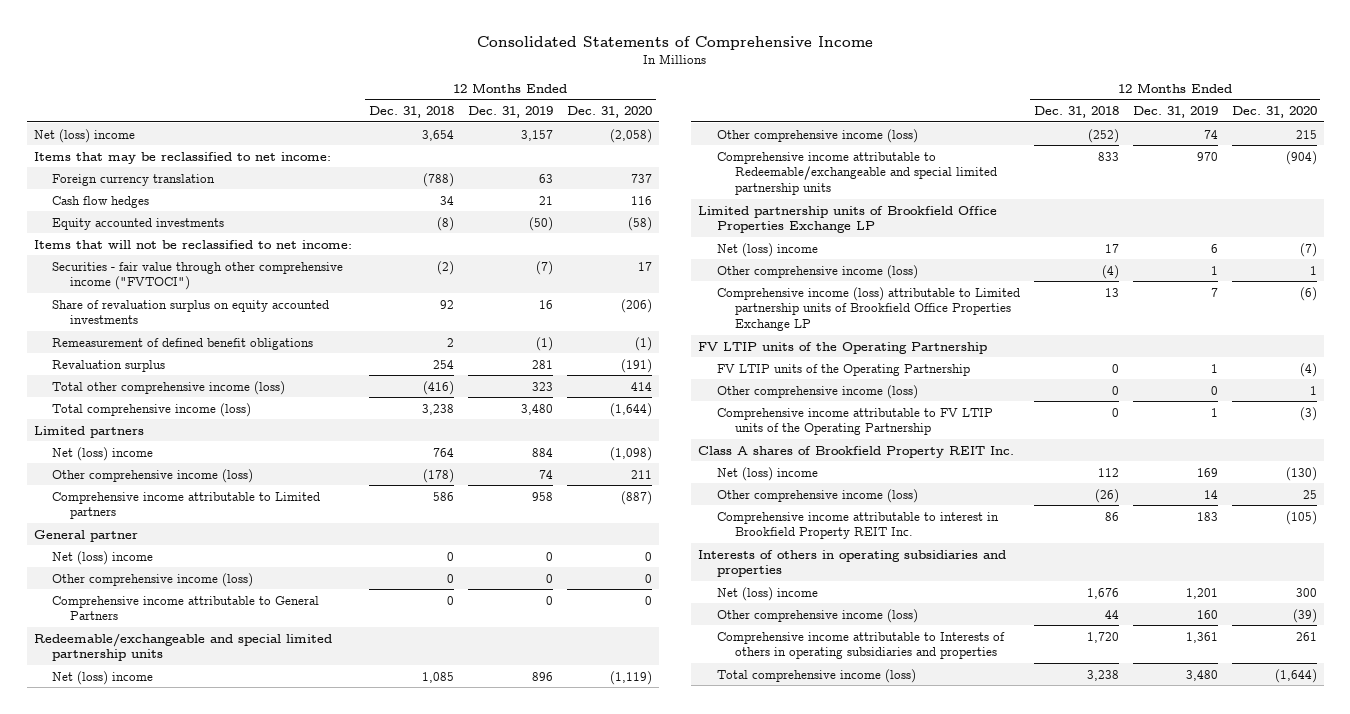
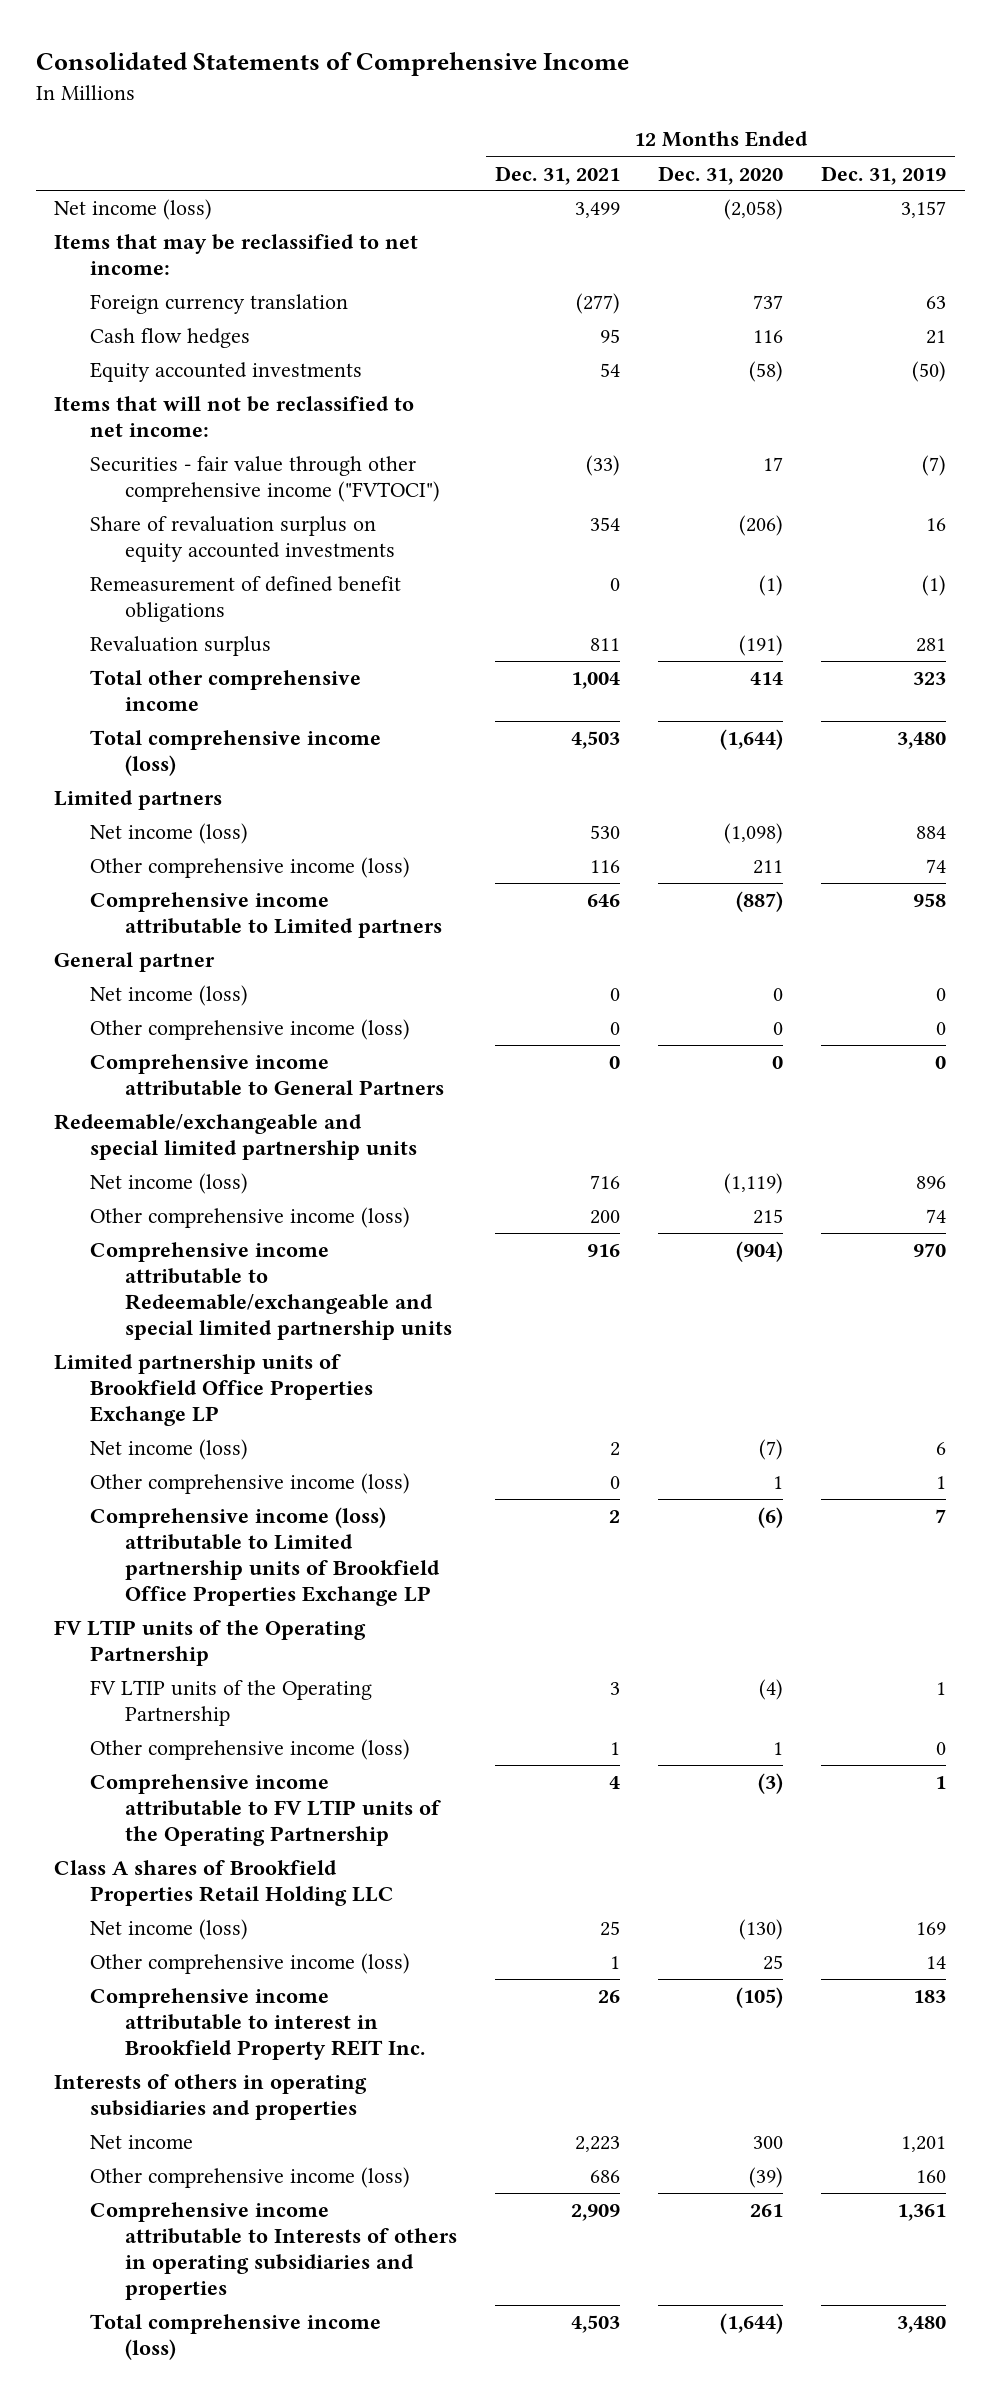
[368,106,454,119] Dec. 31, 2018 -> none
none -> [495,165,621,185] Dec. 31, 2021
[33,128,135,143] Net (loss) income -> [54,199,213,221] Net income (loss)
[51,380,285,395] Total other comprehensive income (loss) -> [89,670,361,712] Total other comprehensive income
[51,446,153,461] Net (loss) income -> [89,823,248,845] Net income (loss)
[51,550,153,565] Net (loss) income -> [89,985,248,1007] Net income (loss)
[51,670,153,685] Net (loss) income -> [89,1173,248,1195] Net income (loss)
[716,242,818,257] Net (loss) income -> [89,1439,248,1461] Net income (loss)
[698,445,1015,458] Class A shares of Brookfield Property REIT Inc. -> [54,1860,394,1907] Class A shares of Brookfield Properties Retail Holding LLC
[716,466,818,481] Net (loss) income -> [89,1919,248,1941] Net income (loss)
[716,586,818,601] Net (loss) income -> [89,2135,193,2150] Net income

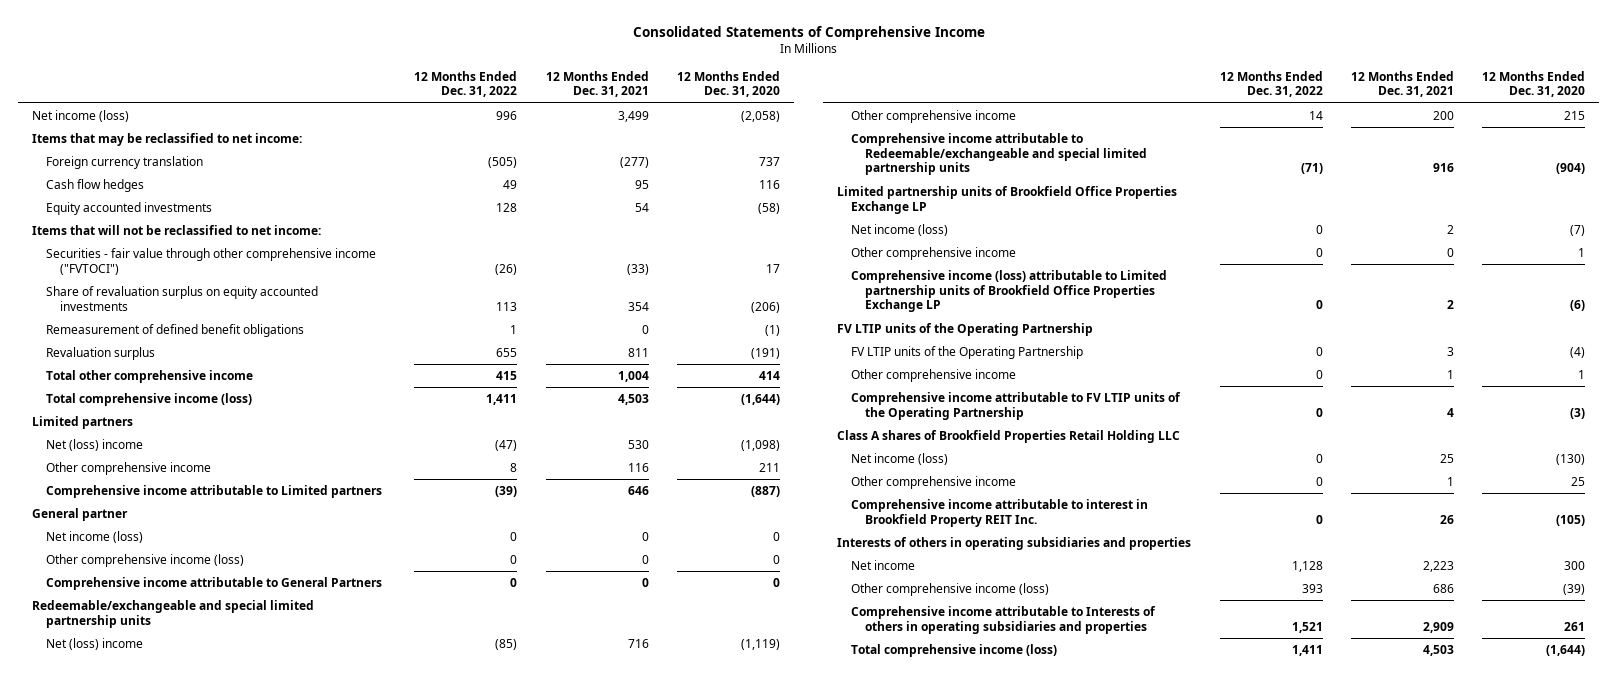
[820,165,946,185] Dec. 31, 2019 -> none
none -> [414,70,518,98] 12 Months Ended Dec. 31, 2022
[89,823,248,845] Net income (loss) -> [46,438,144,451] Net (loss) income
[89,857,410,879] Other comprehensive income (loss) -> [46,461,212,475] Other comprehensive income
[89,1173,248,1195] Net income (loss) -> [46,637,144,650] Net (loss) income
[89,1207,410,1229] Other comprehensive income (loss) -> [851,109,1017,123] Other comprehensive income
[89,1473,410,1495] Other comprehensive income (loss) -> [851,246,1017,260] Other comprehensive income
[89,1739,410,1761] Other comprehensive income (loss) -> [851,368,1017,382] Other comprehensive income
[89,1953,410,1975] Other comprehensive income (loss) -> [851,475,1017,489] Other comprehensive income

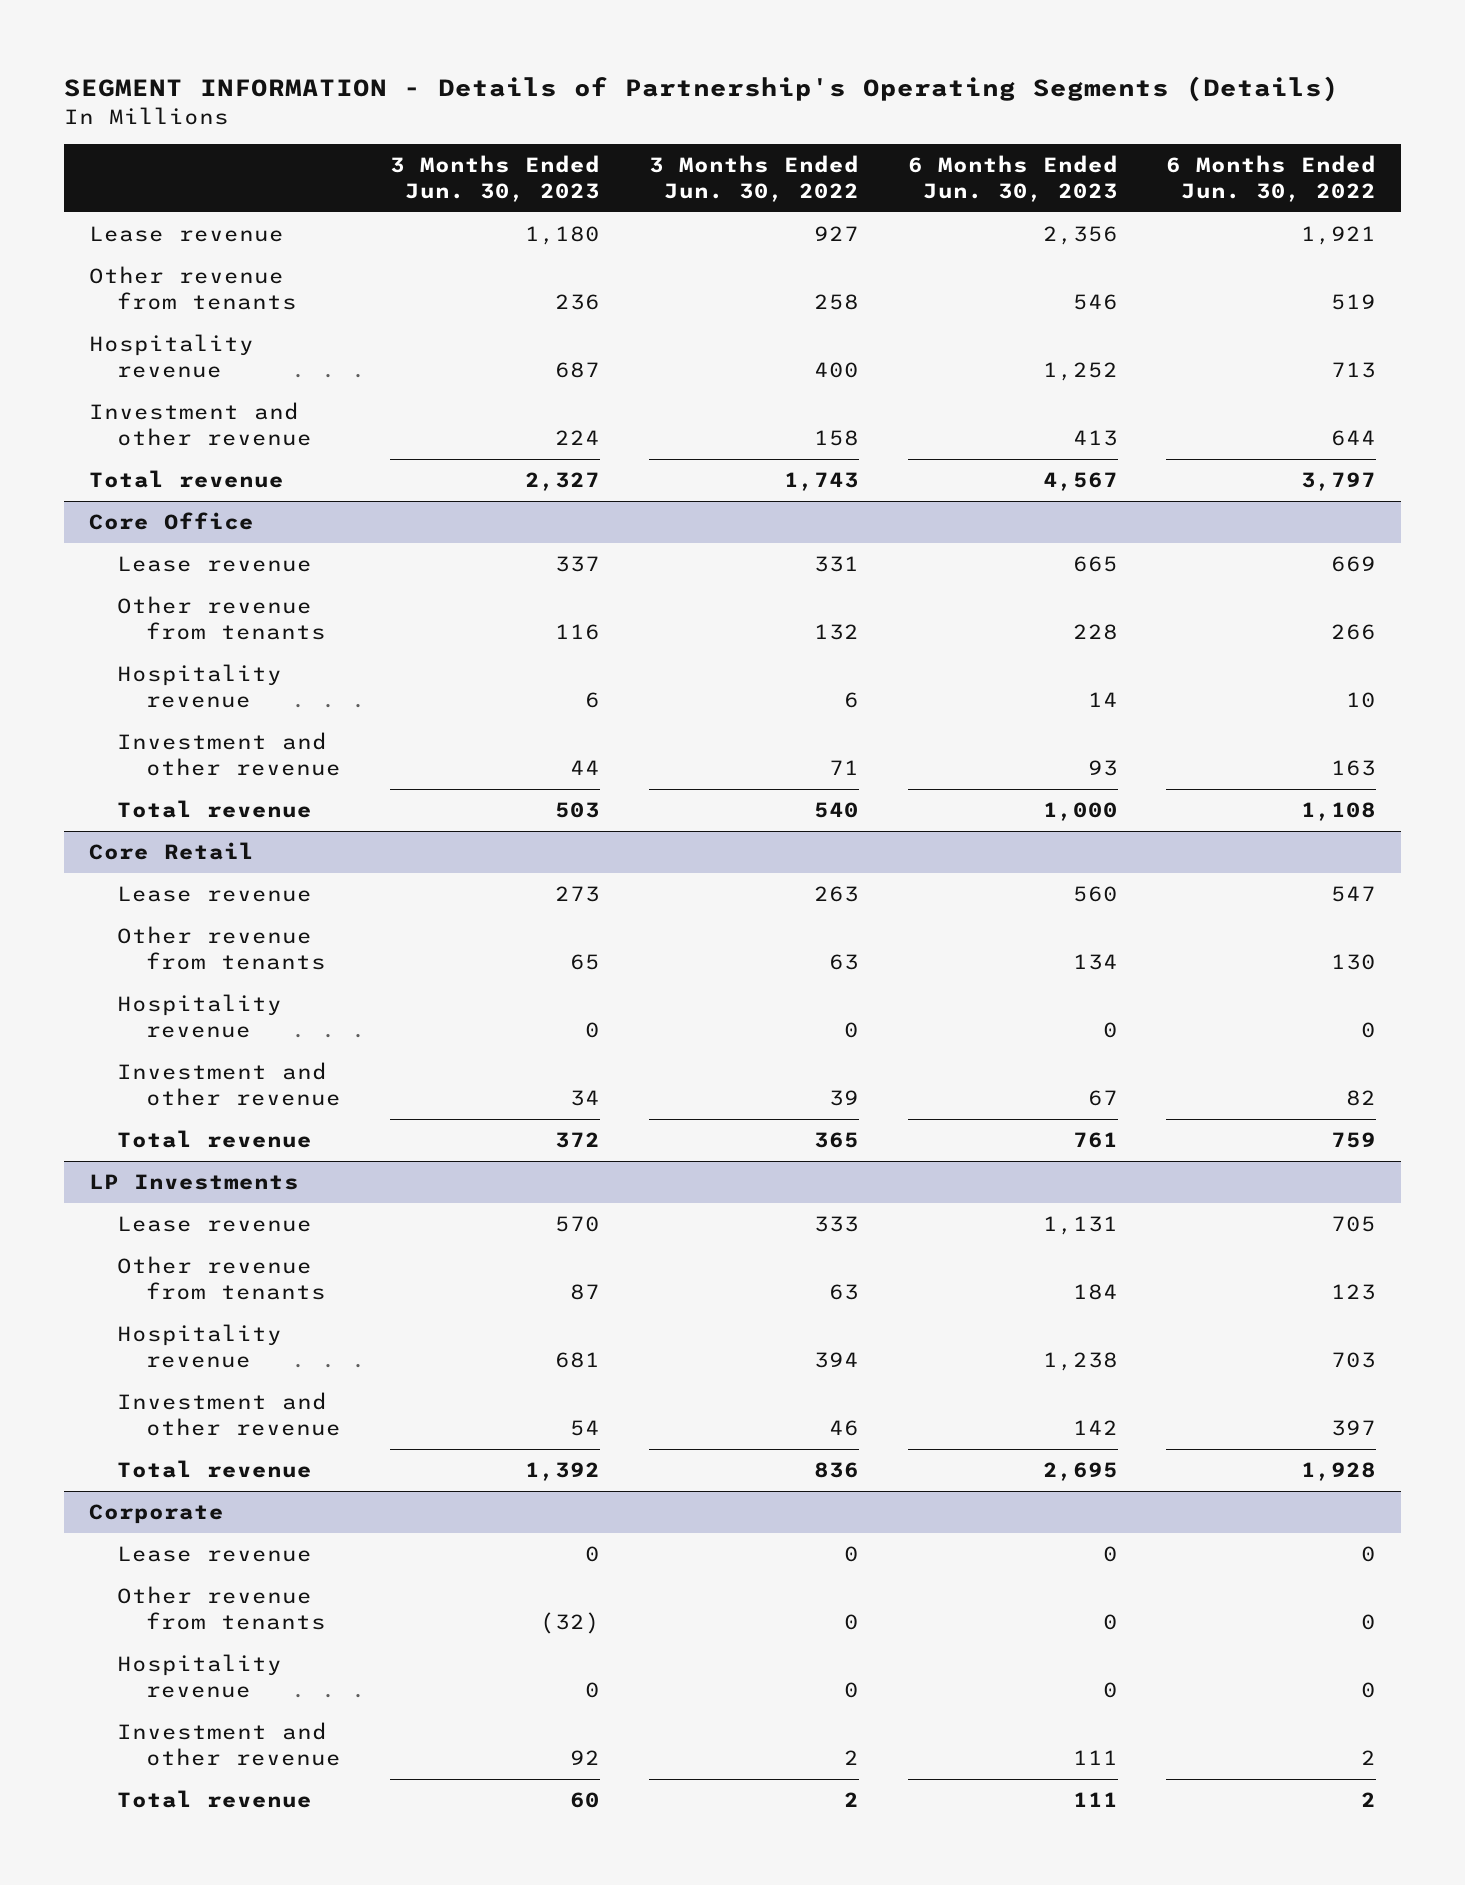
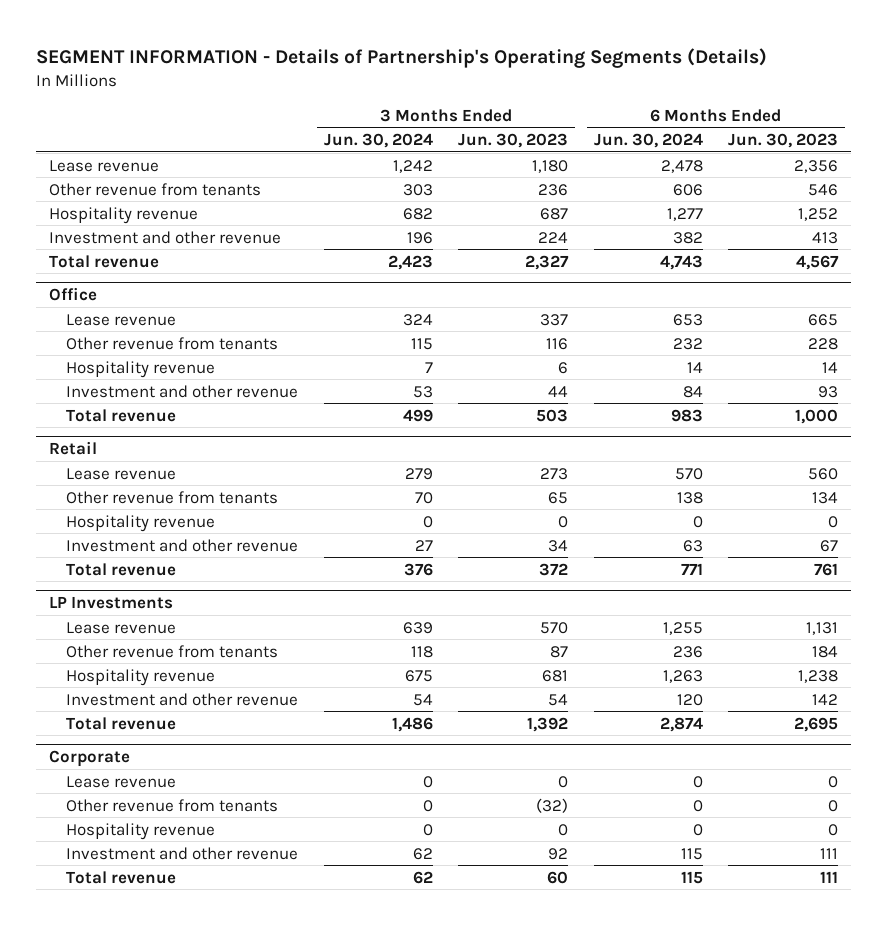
[648,155,859,203] 3 Months Ended Jun. 30, 2022 -> none
[1166,155,1377,203] 6 Months Ended Jun. 30, 2022 -> none
none -> [323,133,433,149] Jun. 30, 2024
none -> [593,133,703,149] Jun. 30, 2024
[88,512,254,531] Core Office -> [49,287,98,302] Office
[88,842,254,861] Core Retail -> [49,441,98,456] Retail

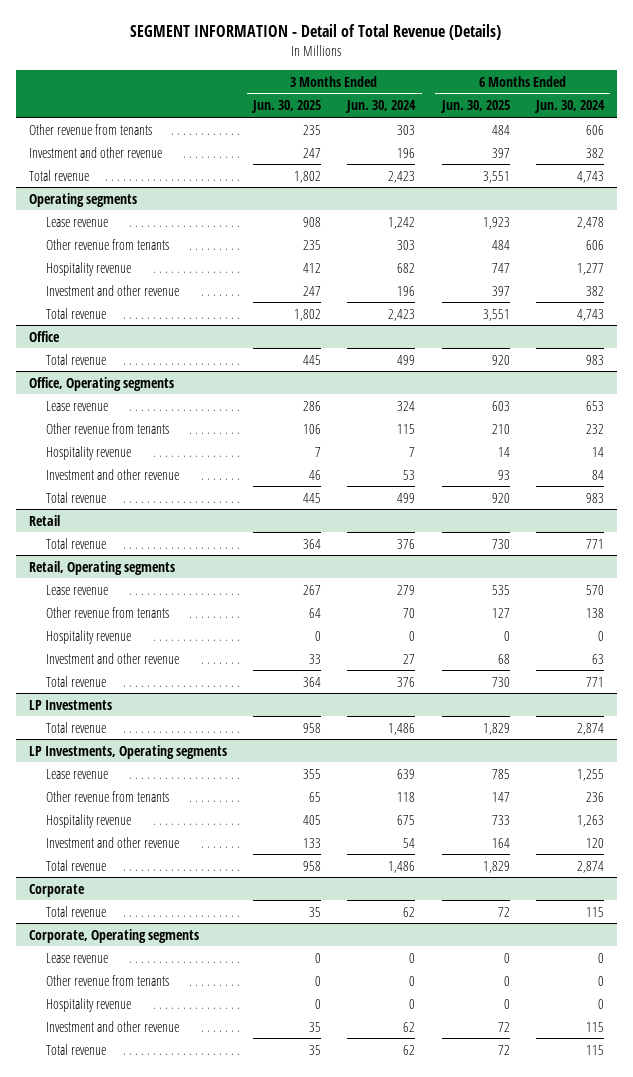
[36,48,768,69] SEGMENT INFORMATION - Details of Partnership's Operating Segments (Details) -> [130,24,502,41] SEGMENT INFORMATION - Detail of Total Revenue (Details)
[458,133,569,149] Jun. 30, 2023 -> none
[728,133,839,149] Jun. 30, 2023 -> none
none -> [251,100,322,114] Jun. 30, 2025
none -> [439,100,510,114] Jun. 30, 2025
none -> [29,123,153,135] Other revenue from tenants
none -> [29,146,163,158] Investment and other revenue
none -> [29,169,90,181] Total revenue
none -> [29,192,138,207] Operating segments
none -> [46,353,107,365] Total revenue
none -> [29,376,175,391] Office, Operating segments
none -> [46,537,107,549] Total revenue
none -> [29,560,176,575] Retail, Operating segments
none -> [46,721,107,733] Total revenue
none -> [29,744,228,759] LP Investments, Operating segments
none -> [46,905,107,917] Total revenue
none -> [29,928,200,943] Corporate, Operating segments

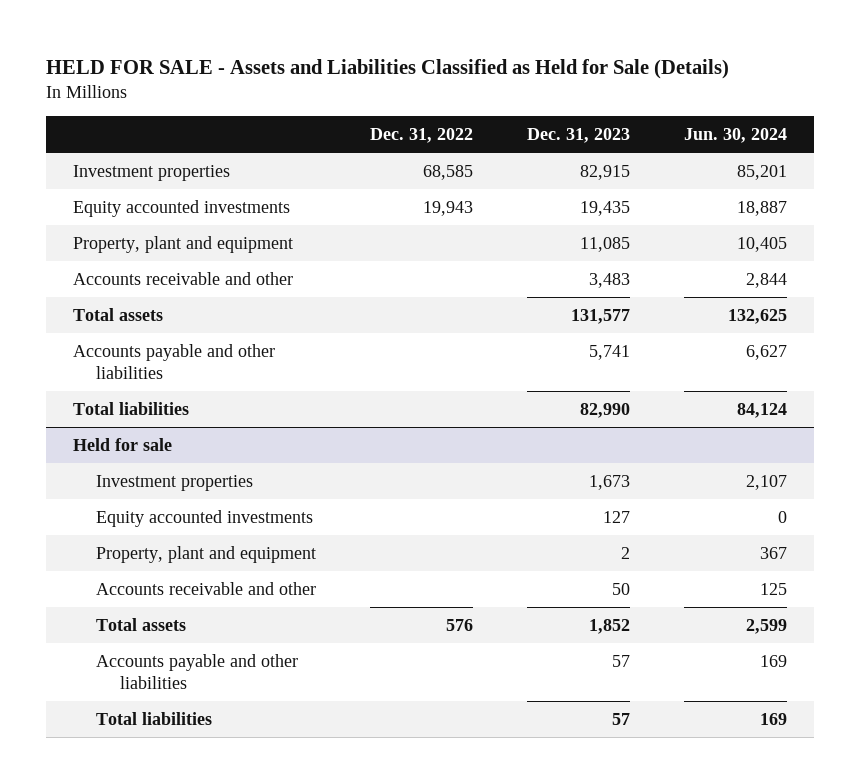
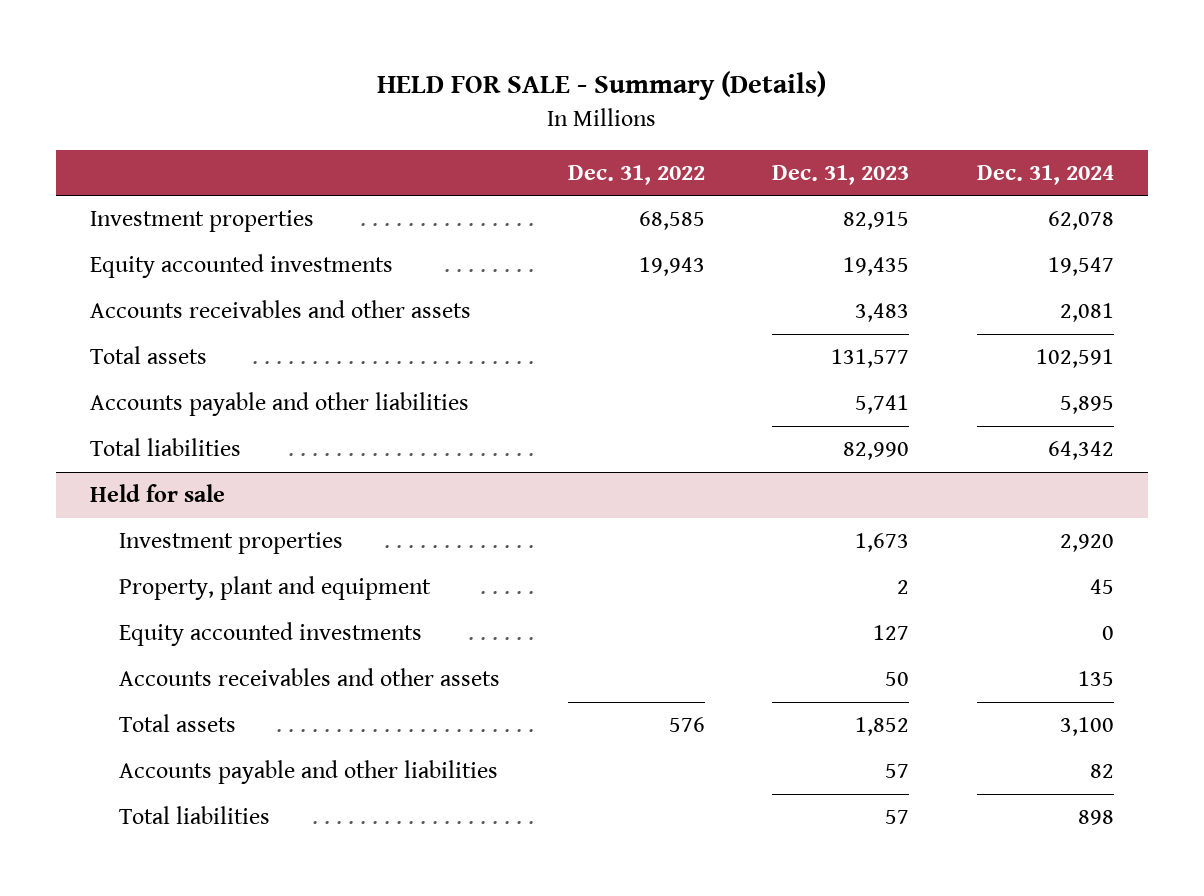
[45,58,729,79] HELD FOR SALE - Assets and Liabilities Classified as Held for Sale (Details) -> [376,71,826,101] HELD FOR SALE - Summary (Details)
[683,127,787,143] Jun. 30, 2024 -> none
none -> [976,164,1114,185] Dec. 31, 2024
[72,235,293,253] Property, plant and equipment -> none
[72,271,293,285] Accounts receivable and other -> [90,300,472,319] Accounts receivables and other assets
[96,509,314,527] Equity accounted investments -> [118,622,422,647] Equity accounted investments
[96,581,317,595] Accounts receivable and other -> [118,668,500,687] Accounts receivables and other assets

